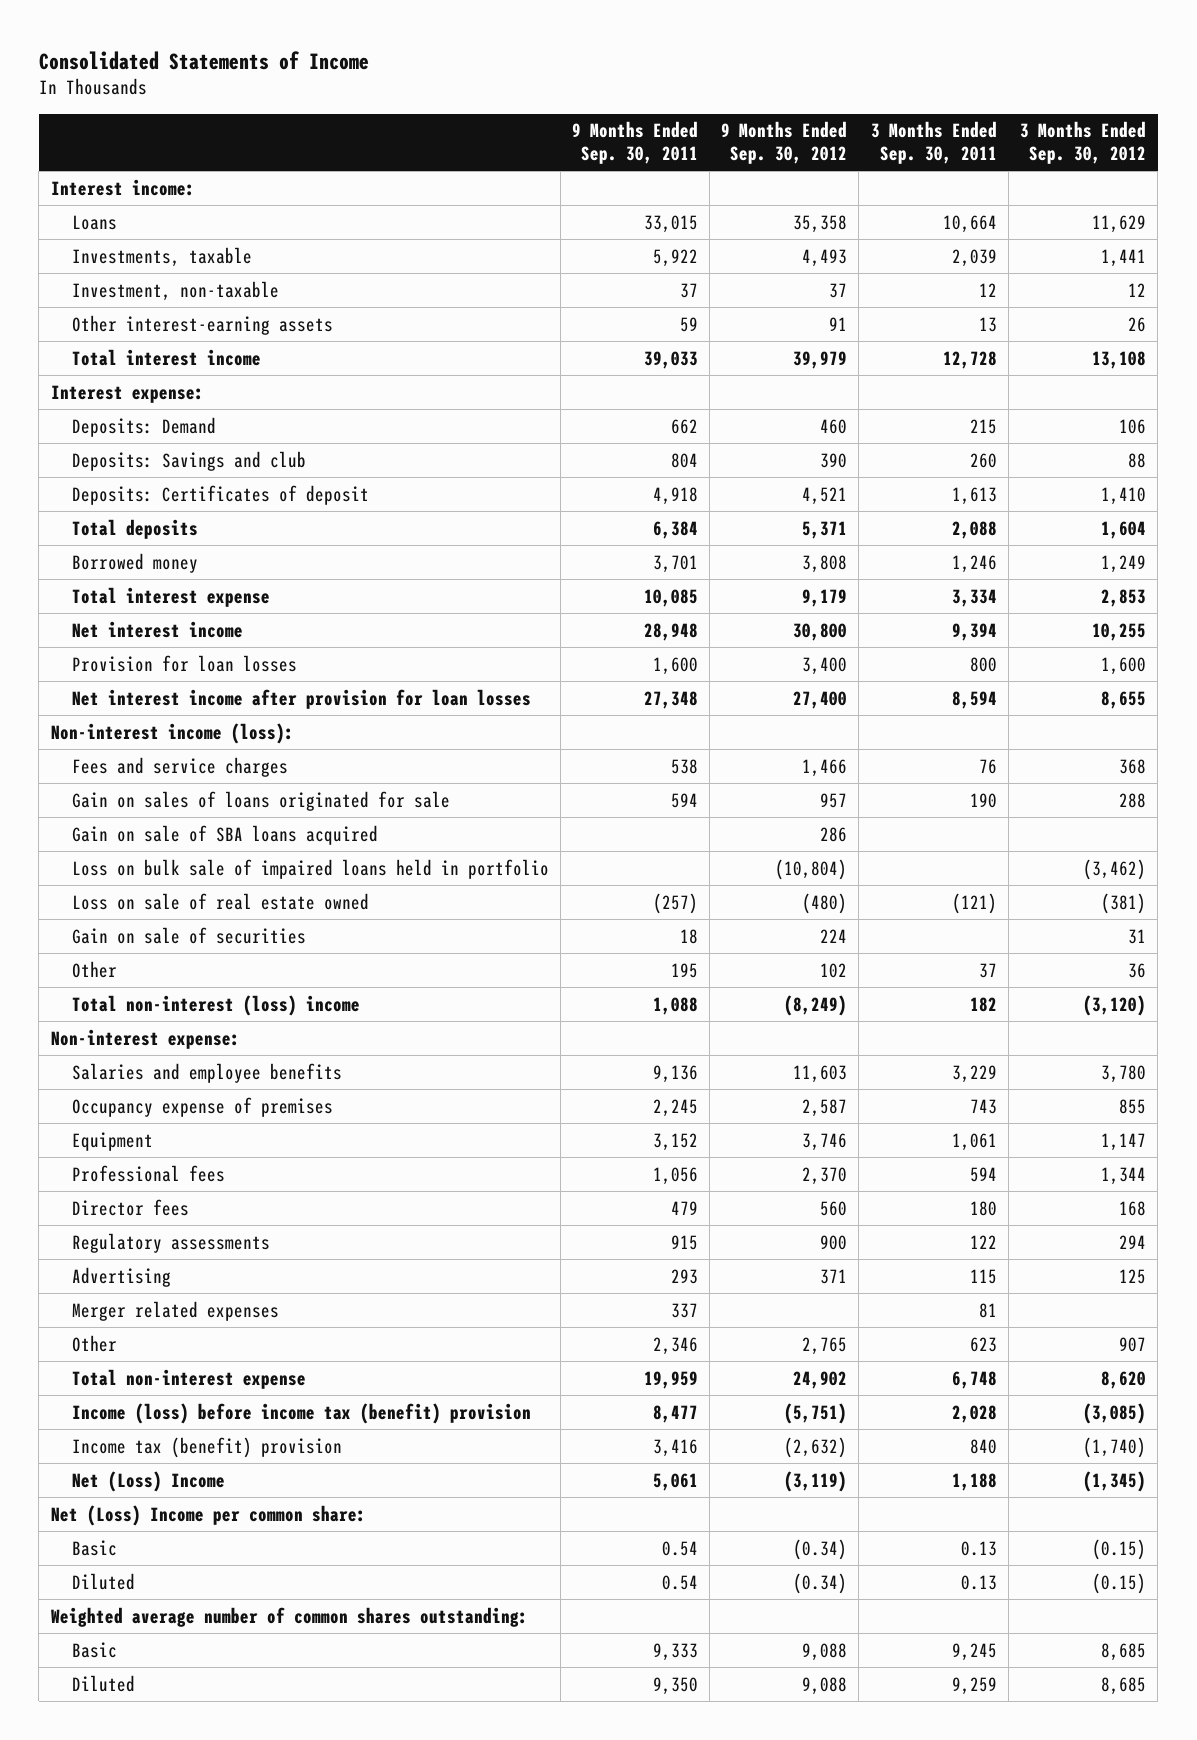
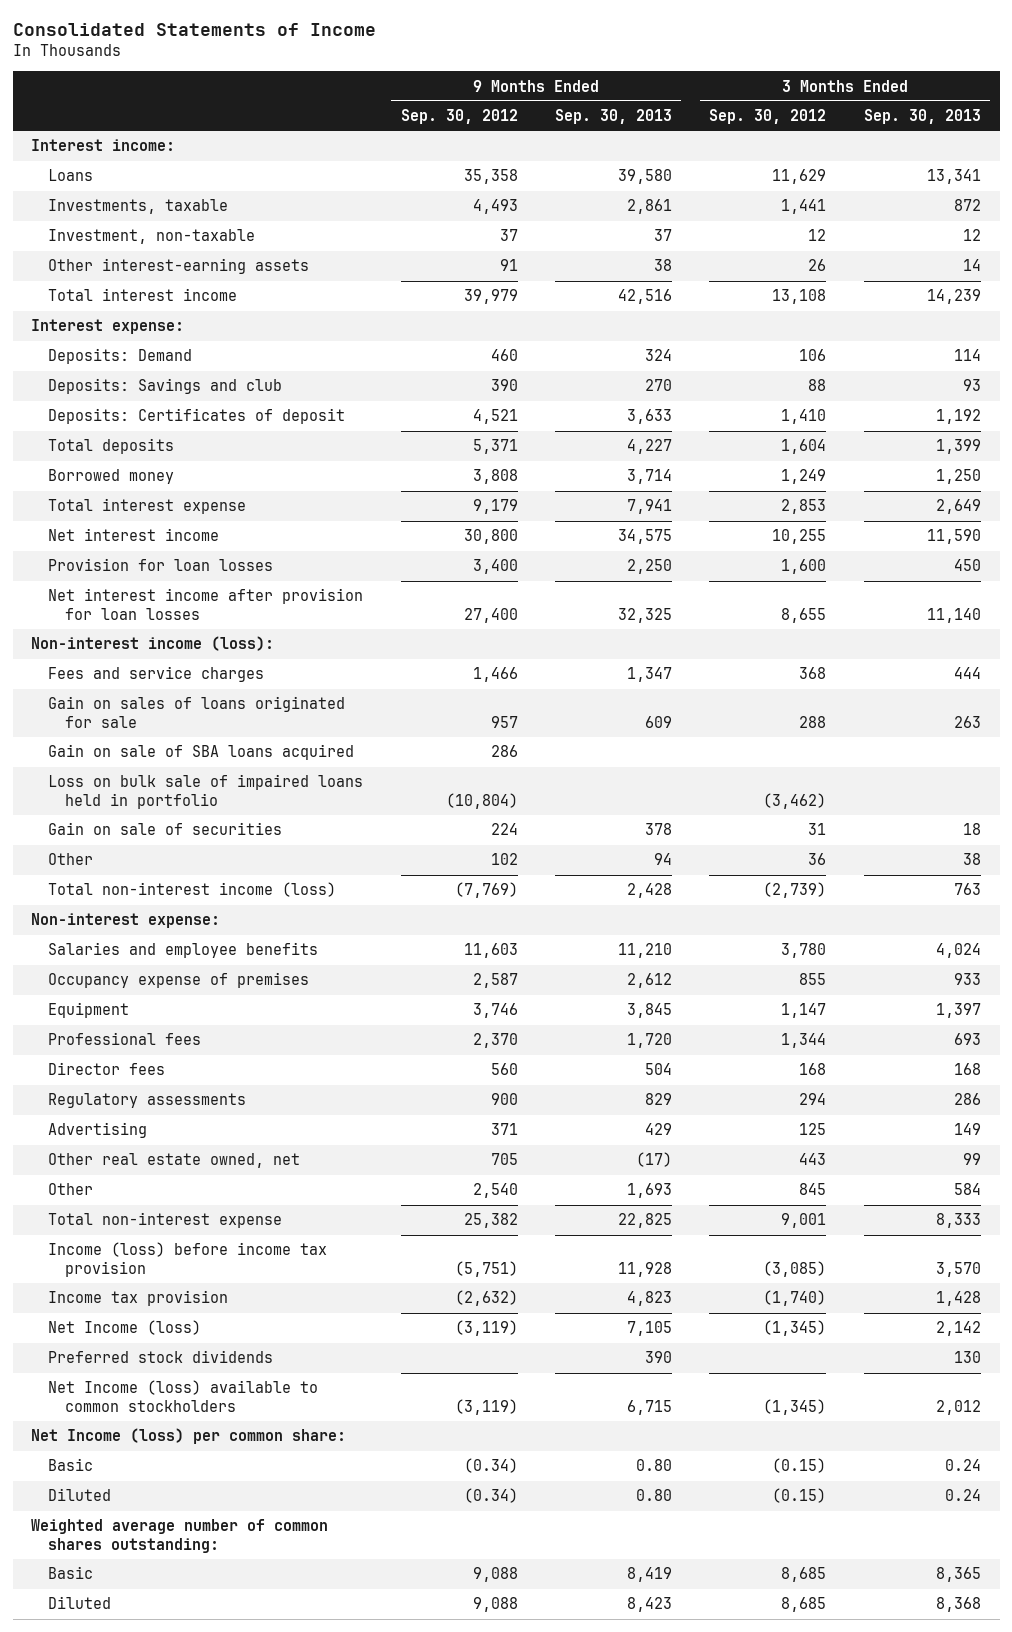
[571,121,698,165] 9 Months Ended Sep. 30, 2011 -> none
[870,121,997,165] 3 Months Ended Sep. 30, 2011 -> none
none -> [555,109,673,125] Sep. 30, 2013
none -> [863,109,981,125] Sep. 30, 2013
[71,892,369,910] Loss on sale of real estate owned -> none
[71,994,360,1016] Total non-interest (loss) income -> [48,882,337,898] Total non-interest income (loss)
[784,994,848,1016] (8,249) -> [454,882,518,899] (7,769)
[1082,994,1146,1016] (3,120) -> [763,882,827,899] (2,739)
[71,1300,279,1321] Merger related expenses -> none
none -> [48,1153,301,1169] Other real estate owned, net
[802,1336,848,1355] 2,765 -> [472,1183,518,1199] 2,540
[1118,1336,1146,1352] 907 -> [799,1183,827,1196] 845
[793,1370,848,1389] 24,902 -> [463,1213,518,1229] 25,382
[1100,1370,1146,1389] 8,620 -> [781,1213,827,1229] 9,001
[71,1402,531,1424] Income (loss) before income tax (benefit) provision -> [48,1242,328,1277] Income (loss) before income tax provision
[71,1436,342,1458] Income tax (benefit) provision -> [48,1290,229,1307] Income tax provision
[71,1470,225,1492] Net (Loss) Income -> [48,1320,202,1336] Net Income (loss)
none -> [48,1350,274,1364] Preferred stock dividends
none -> [48,1380,319,1412] Net Income (loss) available to common stockholders
[50,1504,366,1526] Net (Loss) Income per common share: -> [31,1428,347,1445] Net Income (loss) per common share:

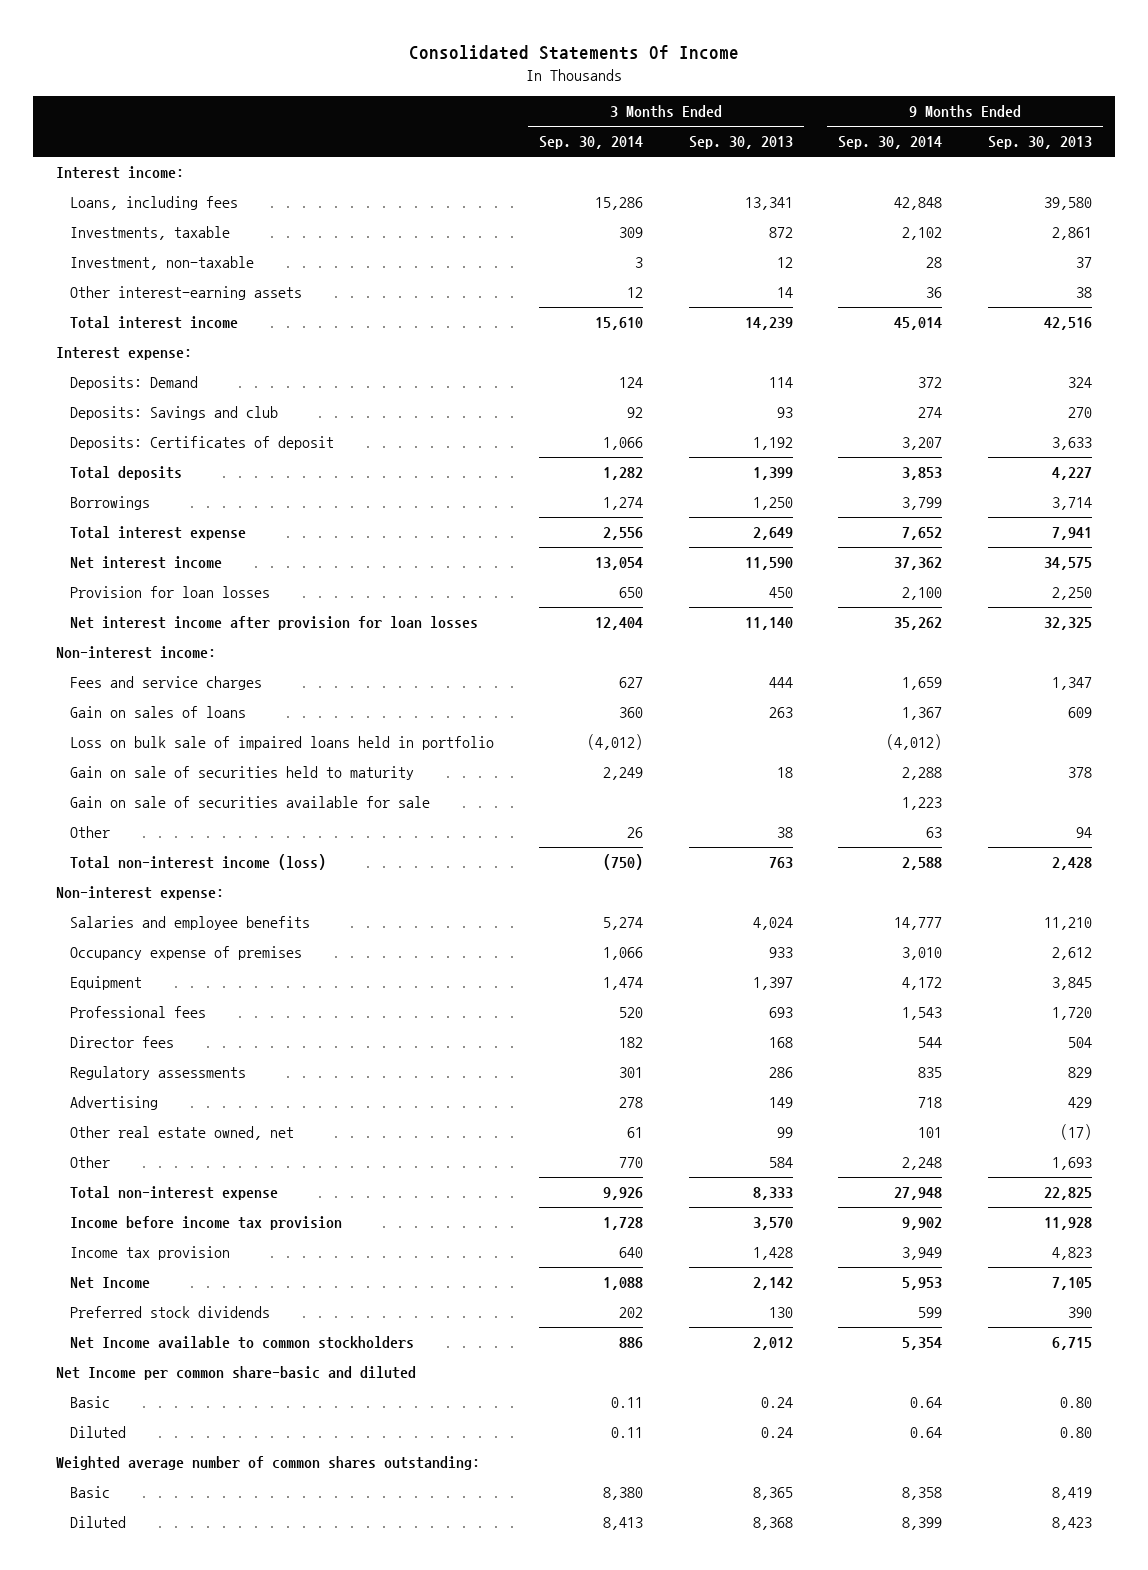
[12,23,376,37] Consolidated Statements of Income -> [409,45,740,61] Consolidated Statements Of Income
[400,109,518,125] Sep. 30, 2012 -> none
[709,109,827,125] Sep. 30, 2012 -> none
none -> [539,136,644,150] Sep. 30, 2014
none -> [838,136,943,150] Sep. 30, 2014
[48,169,94,182] Loans -> [69,196,238,211] Loans, including fees
[48,469,175,485] Borrowed money -> [69,496,150,511] Borrowings
[31,636,275,652] Non-interest income (loss): -> [56,646,217,660] Non-interest income:
[48,744,355,761] Gain on sale of SBA loans acquired -> none
[48,696,346,728] Gain on sales of loans originated for sale -> [69,706,246,719] Gain on sales of loans
[48,822,283,836] Gain on sale of securities -> [69,766,414,781] Gain on sale of securities held to maturity
none -> [69,796,430,809] Gain on sale of securities available for sale
[48,1242,328,1277] Income (loss) before income tax provision -> [69,1216,342,1231] Income before income tax provision
[48,1320,202,1336] Net Income (loss) -> [69,1277,150,1290] Net Income
[48,1380,319,1412] Net Income (loss) available to common stockholders -> [69,1336,414,1350] Net Income available to common stockholders
[31,1428,347,1445] Net Income (loss) per common share: -> [56,1366,417,1381] Net Income per common share-basic and diluted

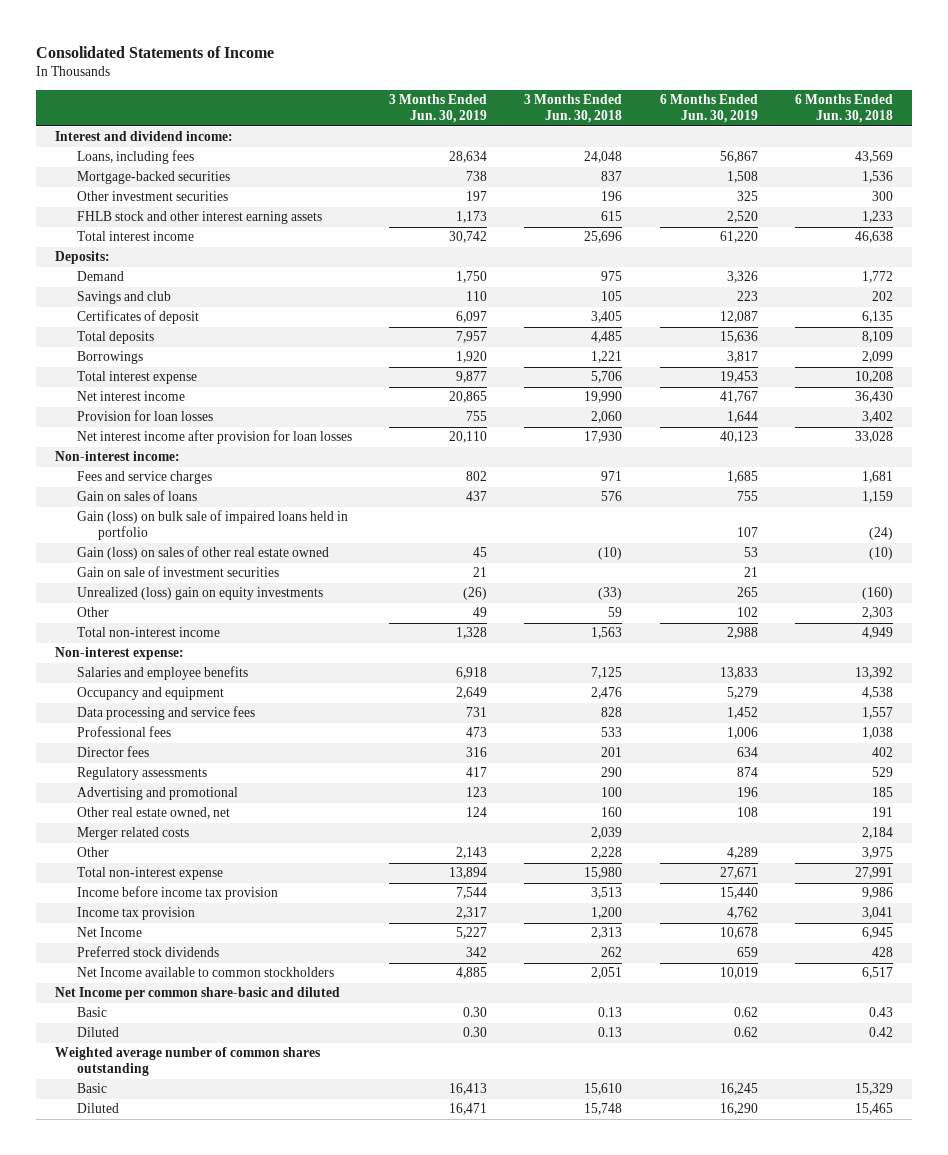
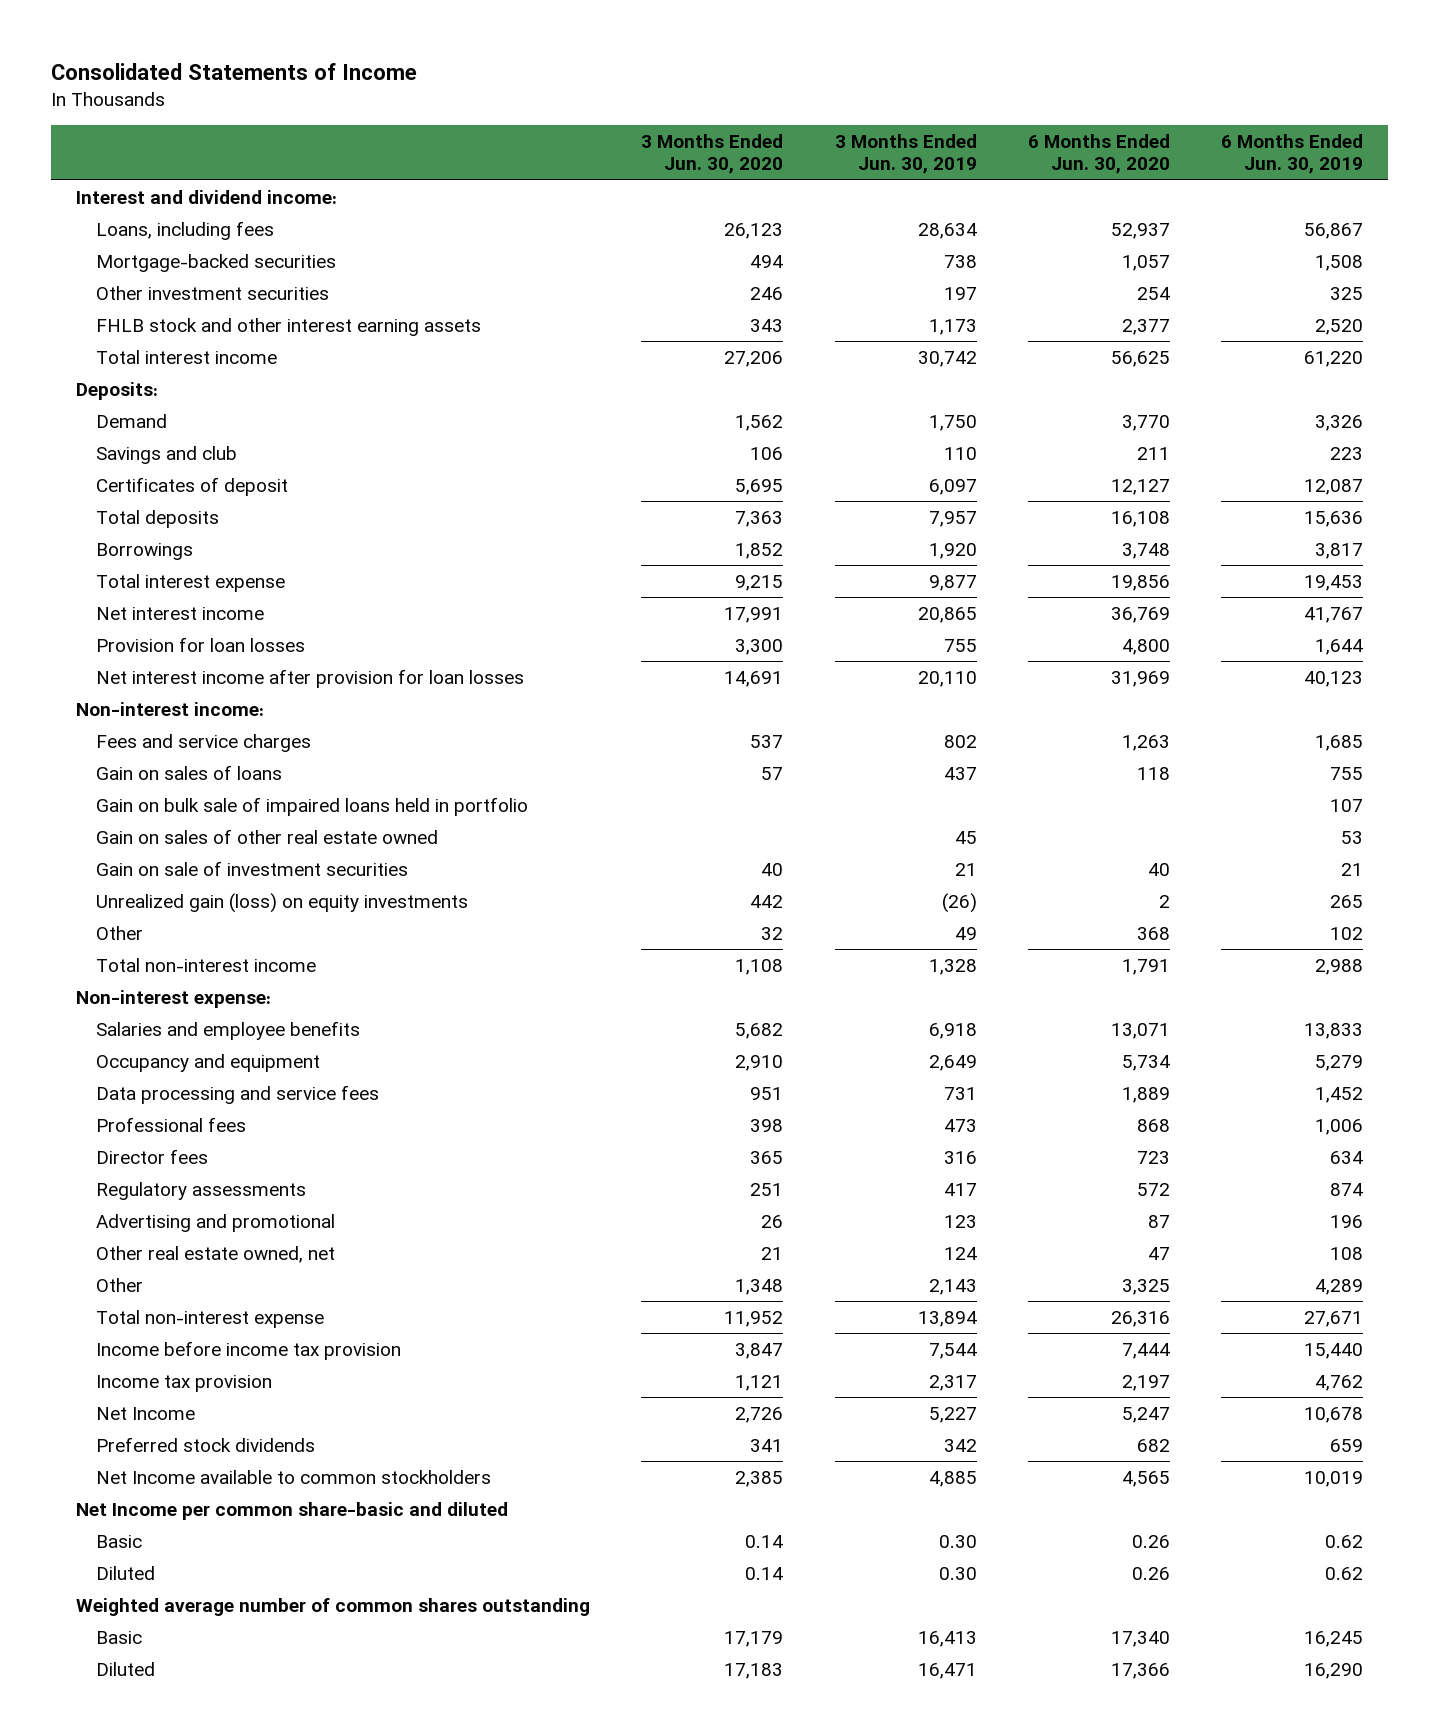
[524,94,623,124] 3 Months Ended Jun. 30, 2018 -> none
[795,94,894,124] 6 Months Ended Jun. 30, 2018 -> none
none -> [641,134,784,175] 3 Months Ended Jun. 30, 2020
none -> [1027,134,1170,175] 6 Months Ended Jun. 30, 2020
[76,510,348,541] Gain (loss) on bulk sale of impaired loans held in portfolio -> [96,796,529,816] Gain on bulk sale of impaired loans held in portfolio
[76,546,329,561] Gain (loss) on sales of other real estate owned -> [96,828,439,844] Gain on sales of other real estate owned
[76,587,323,601] Unrealized (loss) gain on equity investments -> [96,892,469,913] Unrealized gain (loss) on equity investments
[76,827,189,841] Merger related costs -> none

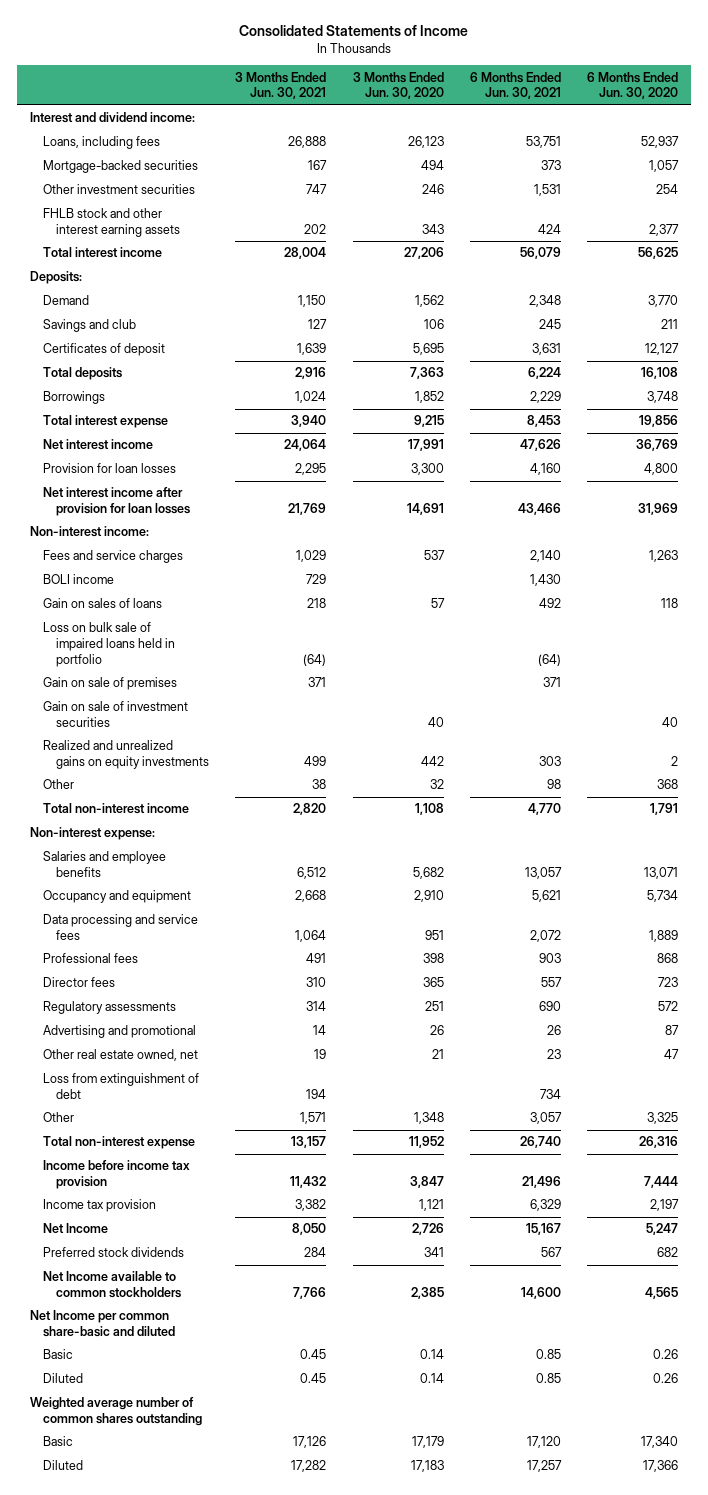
[834,134,977,175] 3 Months Ended Jun. 30, 2019 -> none
[1220,134,1363,175] 6 Months Ended Jun. 30, 2019 -> none
none -> [235,71,327,100] 3 Months Ended Jun. 30, 2021
none -> [469,71,561,100] 6 Months Ended Jun. 30, 2021
none -> [43,574,115,585] BOLI income
[96,828,439,844] Gain on sales of other real estate owned -> none
[96,796,529,816] Gain on bulk sale of impaired loans held in portfolio -> [43,622,176,667] Loss on bulk sale of impaired loans held in portfolio
none -> [43,677,178,691] Gain on sale of premises
[96,892,469,913] Unrealized gain (loss) on equity investments -> [43,740,210,770] Realized and unrealized gains on equity investments
none -> [43,1073,200,1100] Loss from extinguishment of debt

